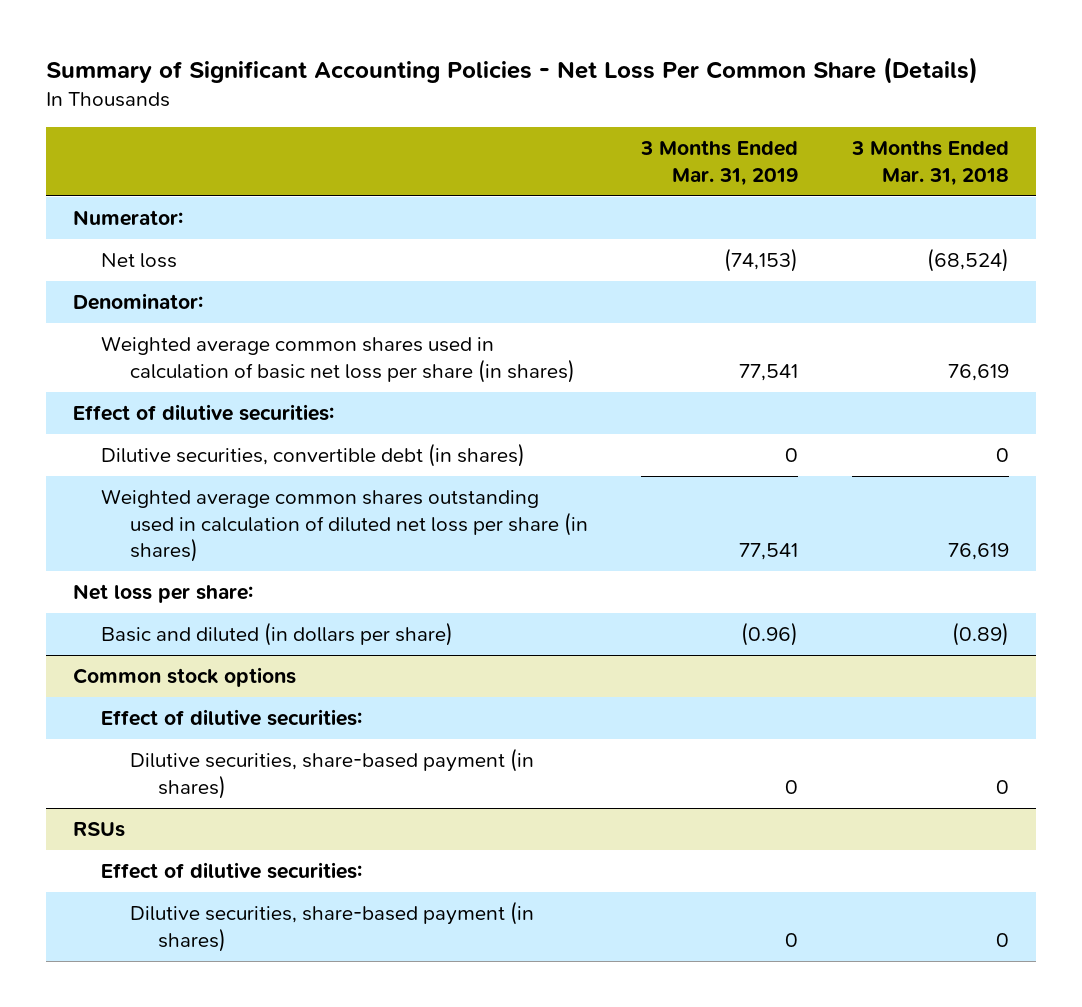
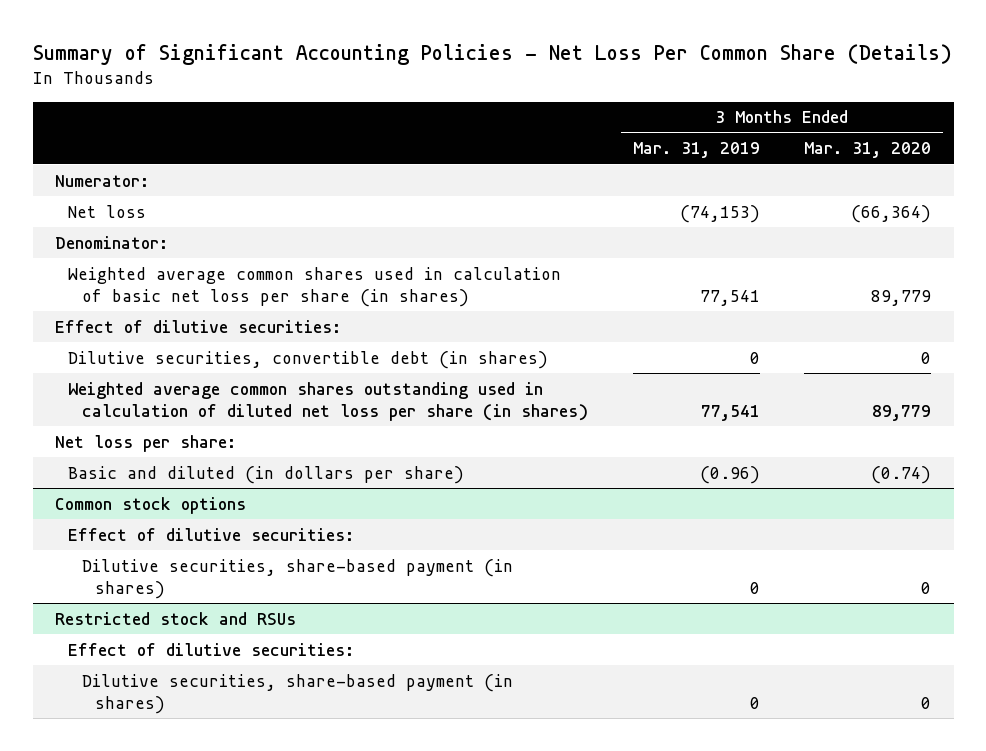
[851,140,1010,186] 3 Months Ended Mar. 31, 2018 -> none
none -> [804,142,932,159] Mar. 31, 2020
[72,822,125,838] RSUs -> [55,611,297,625] Restricted stock and RSUs

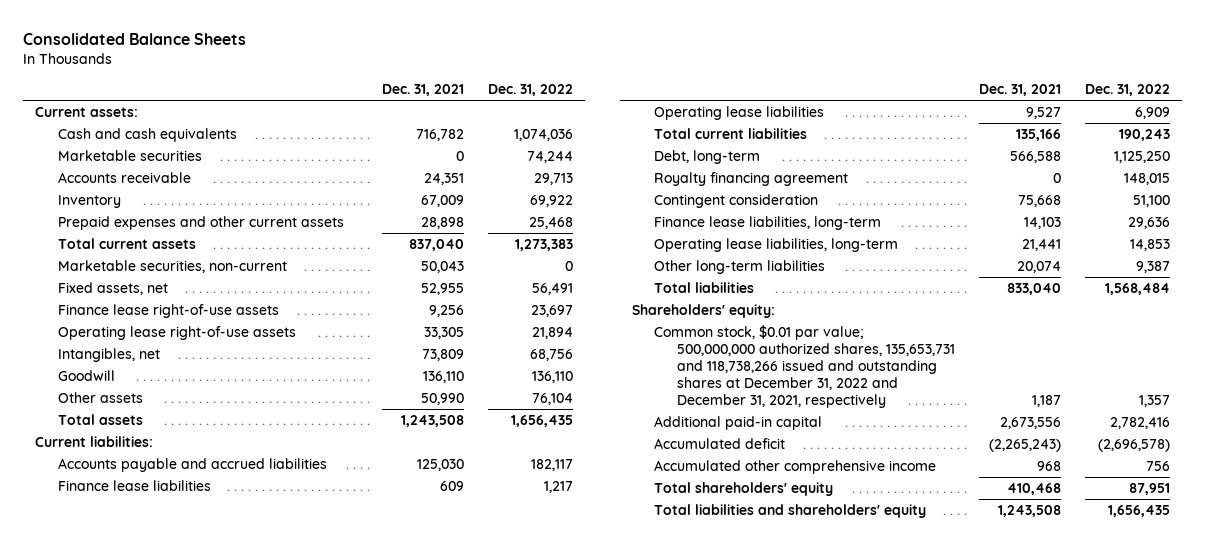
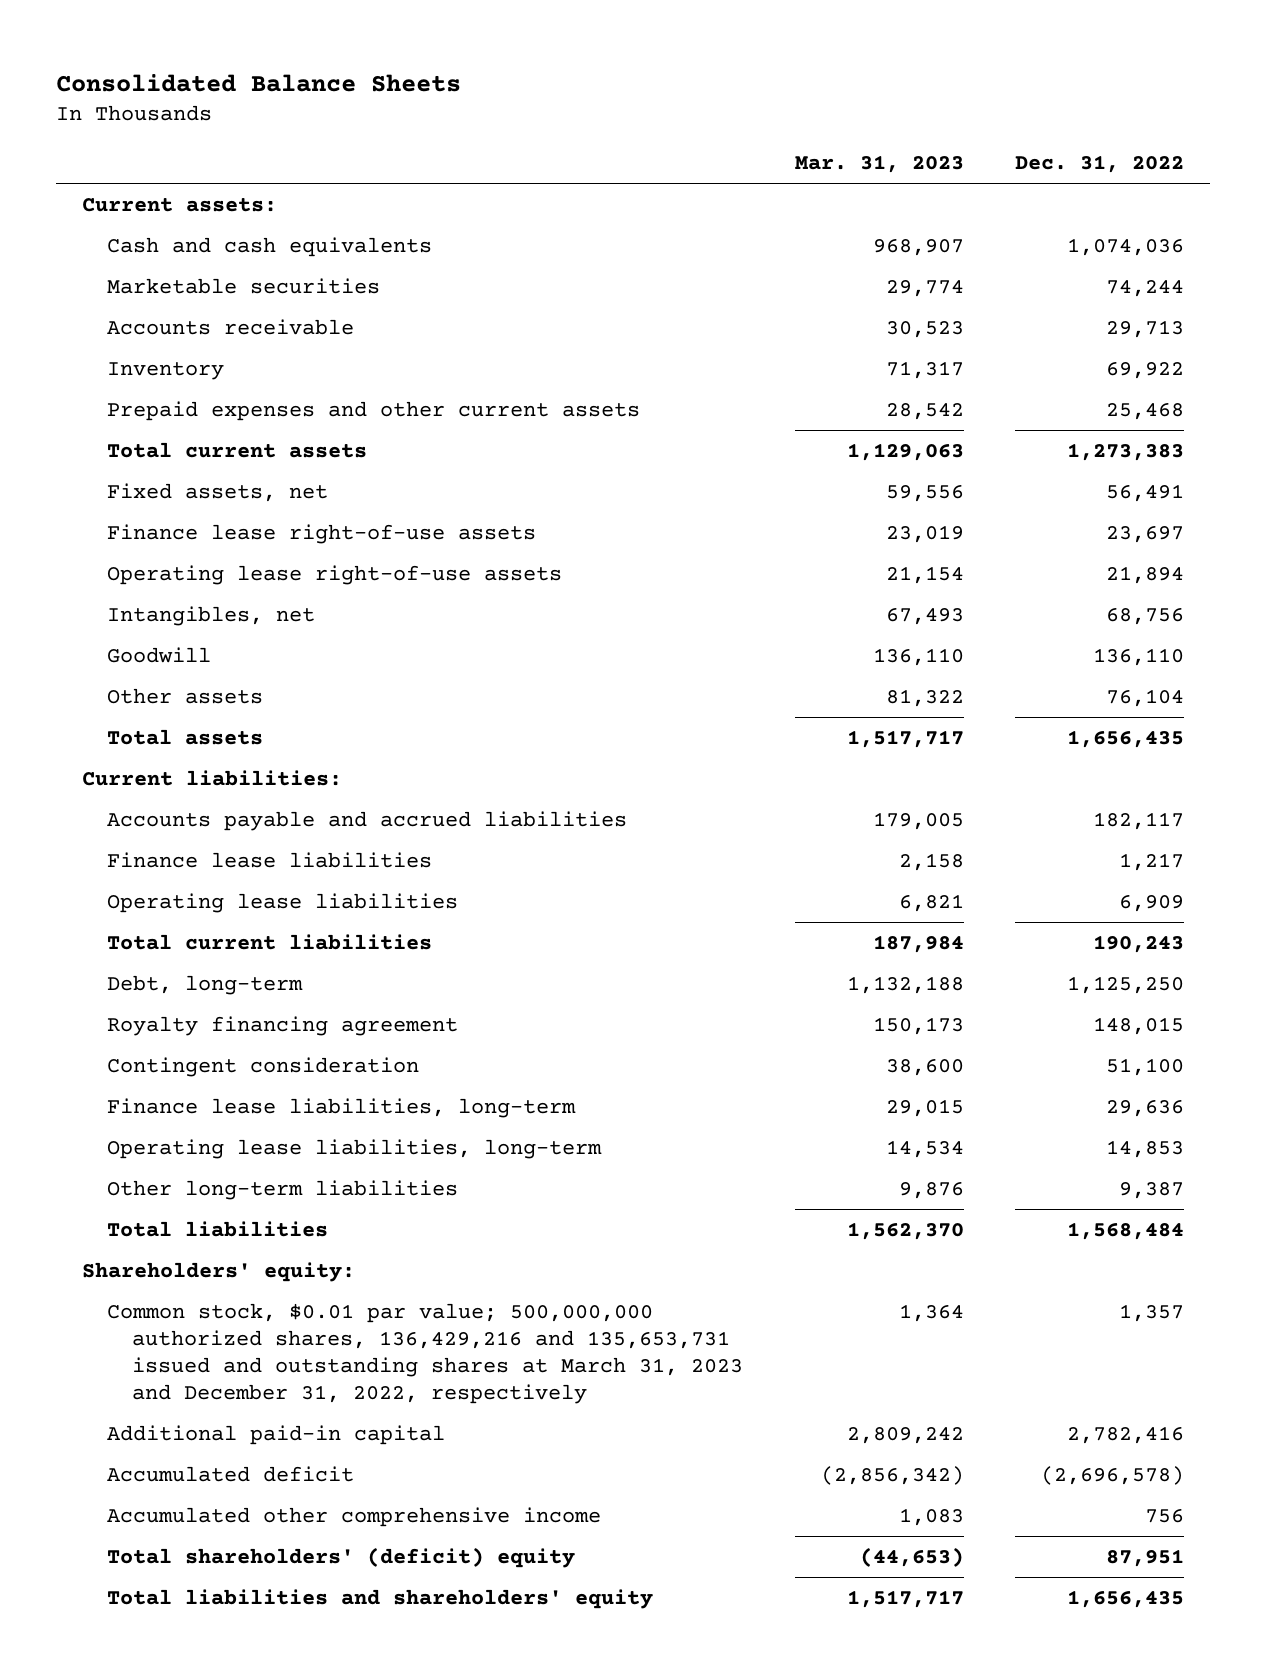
[381,84,464,97] Dec. 31, 2021 -> none
none -> [794,155,964,174] Mar. 31, 2023
[57,259,287,273] Marketable securities, non-current -> none
[654,324,955,408] Common stock, $0.01 par value; 500,000,000 authorized shares, 135,653,731 and 118,738,266 issued and outstanding shares at December 31, 2022 and December 31, 2021, respectively -> [107,1302,744,1404] Common stock, $0.01 par value; 500,000,000 authorized shares, 136,429,216 and 135,653,731 issued and outstanding shares at March 31, 2023 and December 31, 2022, respectively
[654,481,834,496] Total shareholders' equity -> [107,1546,576,1568] Total shareholders' (deficit) equity

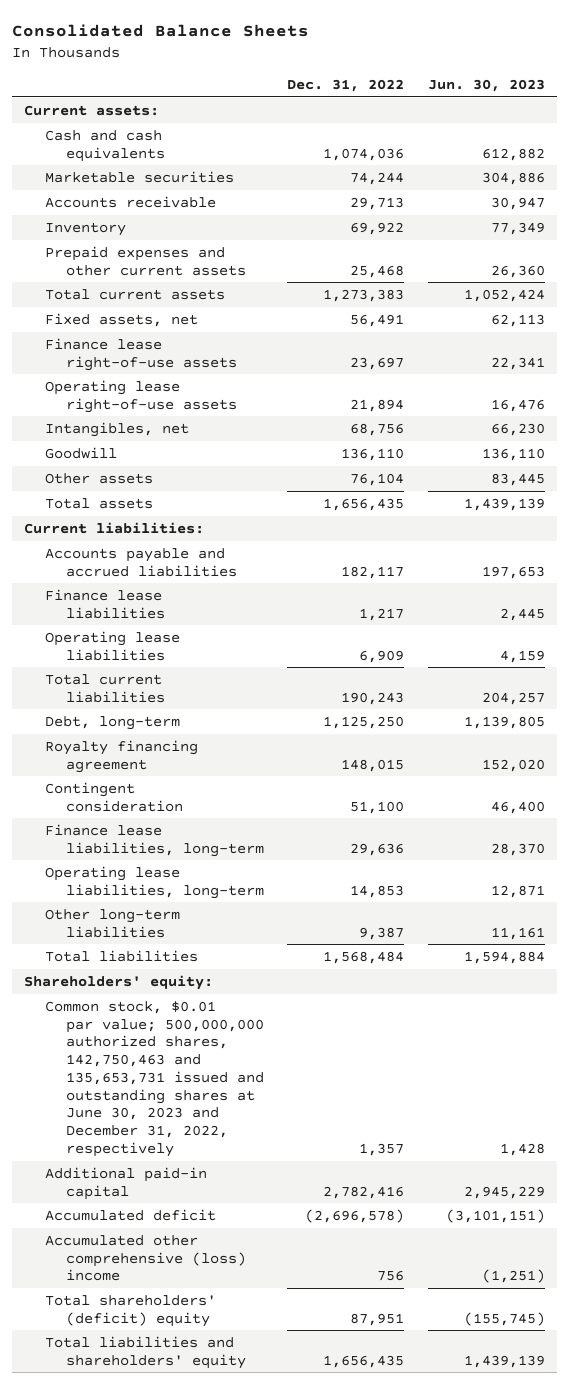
[794,155,964,174] Mar. 31, 2023 -> none
none -> [428,79,546,93] Jun. 30, 2023
[107,1302,744,1404] Common stock, $0.01 par value; 500,000,000 authorized shares, 136,429,216 and 135,653,731 issued and outstanding shares at March 31, 2023 and December 31, 2022, respectively -> [44,1000,264,1157] Common stock, $0.01 par value; 500,000,000 authorized shares, 142,750,463 and 135,653,731 issued and outstanding shares at June 30, 2023 and December 31, 2022, respectively
[107,1506,602,1527] Accumulated other comprehensive income -> [44,1234,246,1282] Accumulated other comprehensive (loss) income

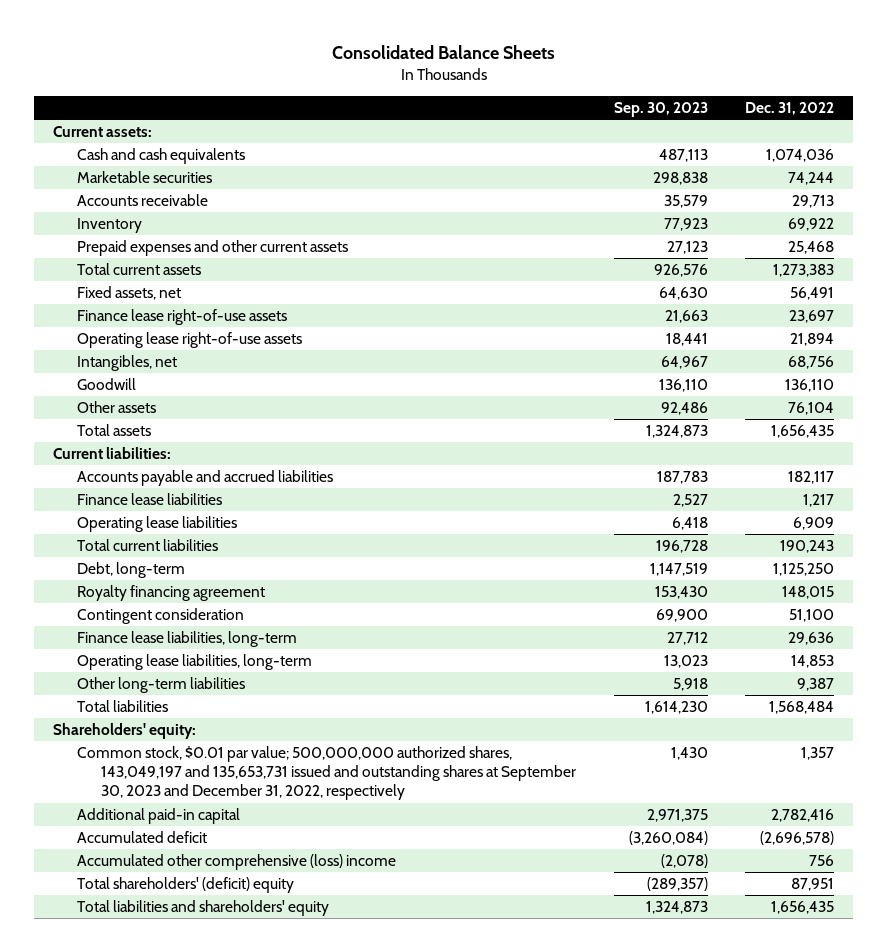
[428,79,546,93] Jun. 30, 2023 -> none
none -> [613,101,708,117] Sep. 30, 2023
[44,1000,264,1157] Common stock, $0.01 par value; 500,000,000 authorized shares, 142,750,463 and 135,653,731 issued and outstanding shares at June 30, 2023 and December 31, 2022, respectively -> [77,746,576,801] Common stock, $0.01 par value; 500,000,000 authorized shares, 143,049,197 and 135,653,731 issued and outstanding shares at September 30, 2023 and December 31, 2022, respectively

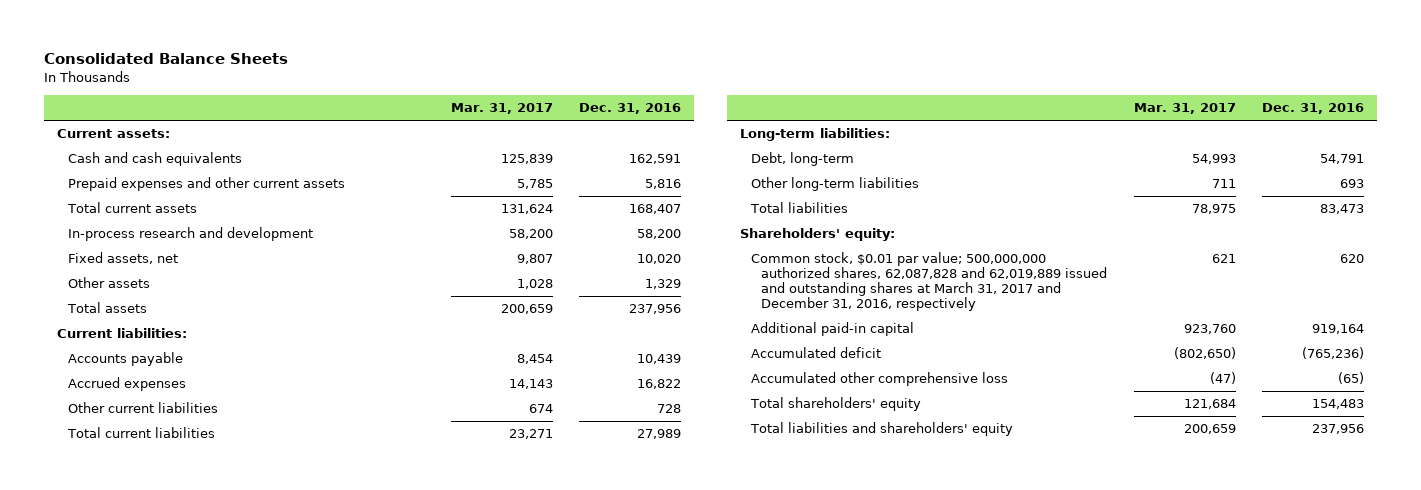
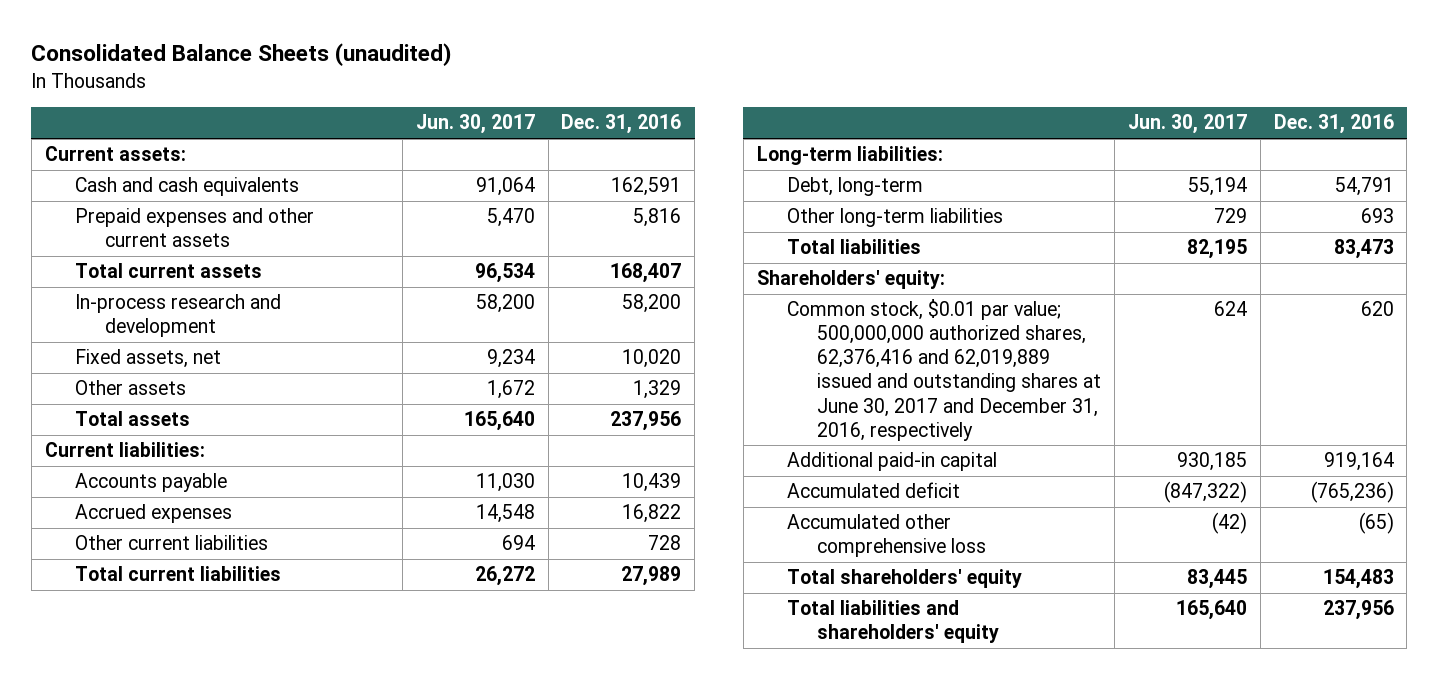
[44,53,289,65] Consolidated Balance Sheets -> [31,43,452,67] Consolidated Balance Sheets (unaudited)
[450,103,553,115] Mar. 31, 2017 -> none
none -> [415,114,535,135] Jun. 30, 2017
[750,252,1108,312] Common stock, $0.01 par value; 500,000,000 authorized shares, 62,087,828 and 62,019,889 issued and outstanding shares at March 31, 2017 and December 31, 2016, respectively -> [786,299,1102,441] Common stock, $0.01 par value; 500,000,000 authorized shares, 62,376,416 and 62,019,889 issued and outstanding shares at June 30, 2017 and December 31, 2016, respectively

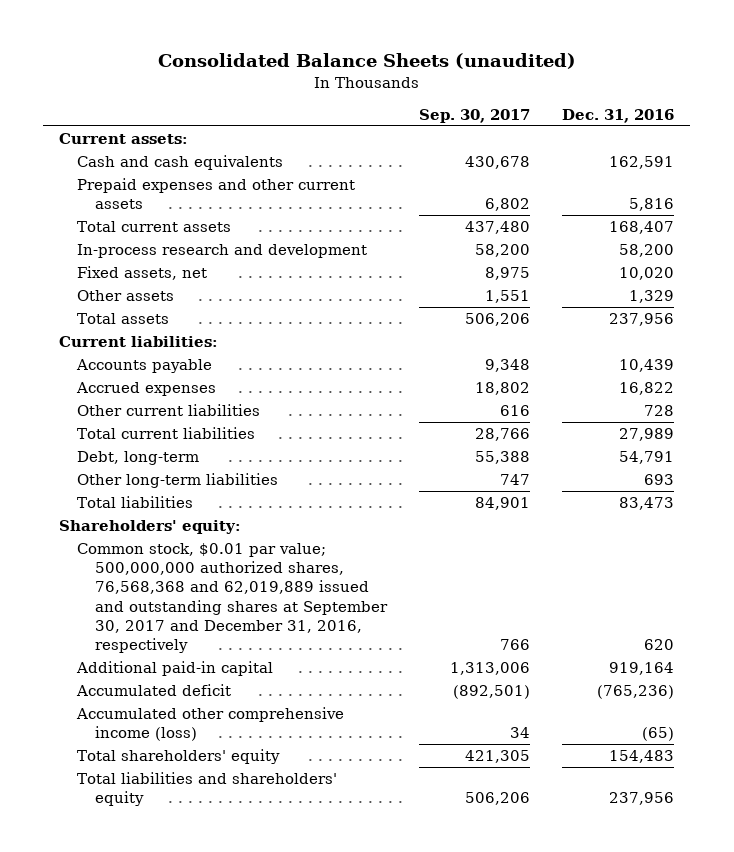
[415,114,535,135] Jun. 30, 2017 -> none
none -> [419,108,531,123] Sep. 30, 2017
[756,146,943,166] Long-term liabilities: -> none
[786,299,1102,441] Common stock, $0.01 par value; 500,000,000 authorized shares, 62,376,416 and 62,019,889 issued and outstanding shares at June 30, 2017 and December 31, 2016, respectively -> [77,543,389,654] Common stock, $0.01 par value; 500,000,000 authorized shares, 76,568,368 and 62,019,889 issued and outstanding shares at September 30, 2017 and December 31, 2016, respectively
[786,514,987,558] Accumulated other comprehensive loss -> [76,707,345,742] Accumulated other comprehensive income (loss)

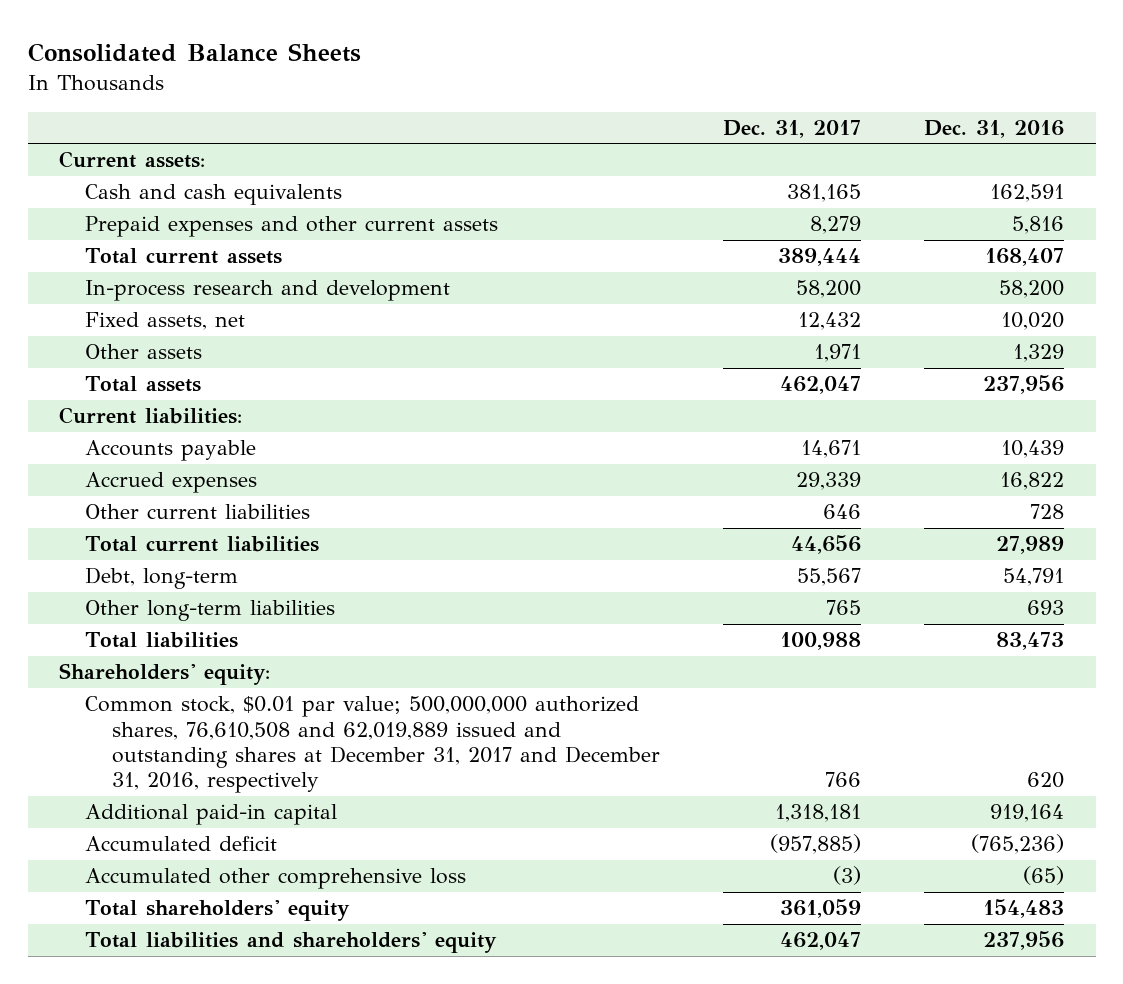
[157,53,576,70] Consolidated Balance Sheets (unaudited) -> [27,43,361,63] Consolidated Balance Sheets
[419,108,531,123] Sep. 30, 2017 -> none
none -> [722,120,861,139] Dec. 31, 2017
[77,543,389,654] Common stock, $0.01 par value; 500,000,000 authorized shares, 76,568,368 and 62,019,889 issued and outstanding shares at September 30, 2017 and December 31, 2016, respectively -> [85,696,660,794] Common stock, $0.01 par value; 500,000,000 authorized shares, 76,610,508 and 62,019,889 issued and outstanding shares at December 31, 2017 and December 31, 2016, respectively
[76,707,345,742] Accumulated other comprehensive income (loss) -> [85,868,467,890] Accumulated other comprehensive loss

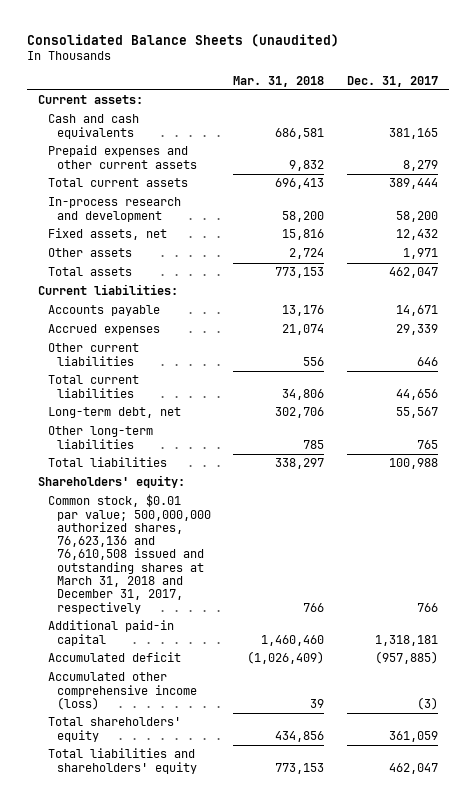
[27,43,361,63] Consolidated Balance Sheets -> [27,33,340,47] Consolidated Balance Sheets (unaudited)
[924,120,1065,139] Dec. 31, 2016 -> none
none -> [233,75,325,87] Mar. 31, 2018
[85,567,239,590] Debt, long-term -> [47,407,181,419] Long-term debt, net
[85,696,660,794] Common stock, $0.01 par value; 500,000,000 authorized shares, 76,610,508 and 62,019,889 issued and outstanding shares at December 31, 2017 and December 31, 2016, respectively -> [47,494,212,614] Common stock, $0.01 par value; 500,000,000 authorized shares, 76,623,136 and 76,610,508 issued and outstanding shares at March 31, 2018 and December 31, 2017, respectively
[85,868,467,890] Accumulated other comprehensive loss -> [47,672,198,710] Accumulated other comprehensive income (loss)

